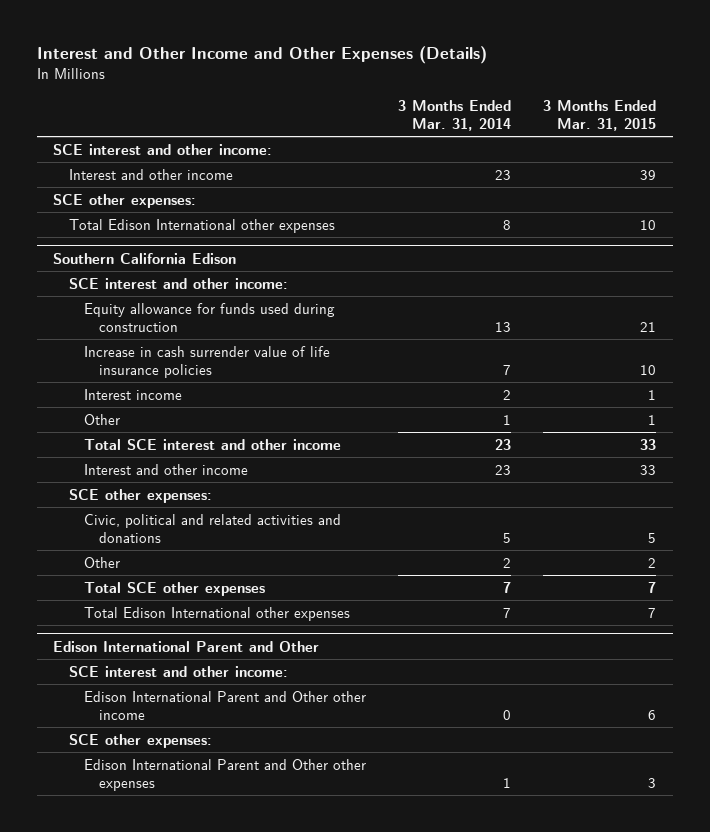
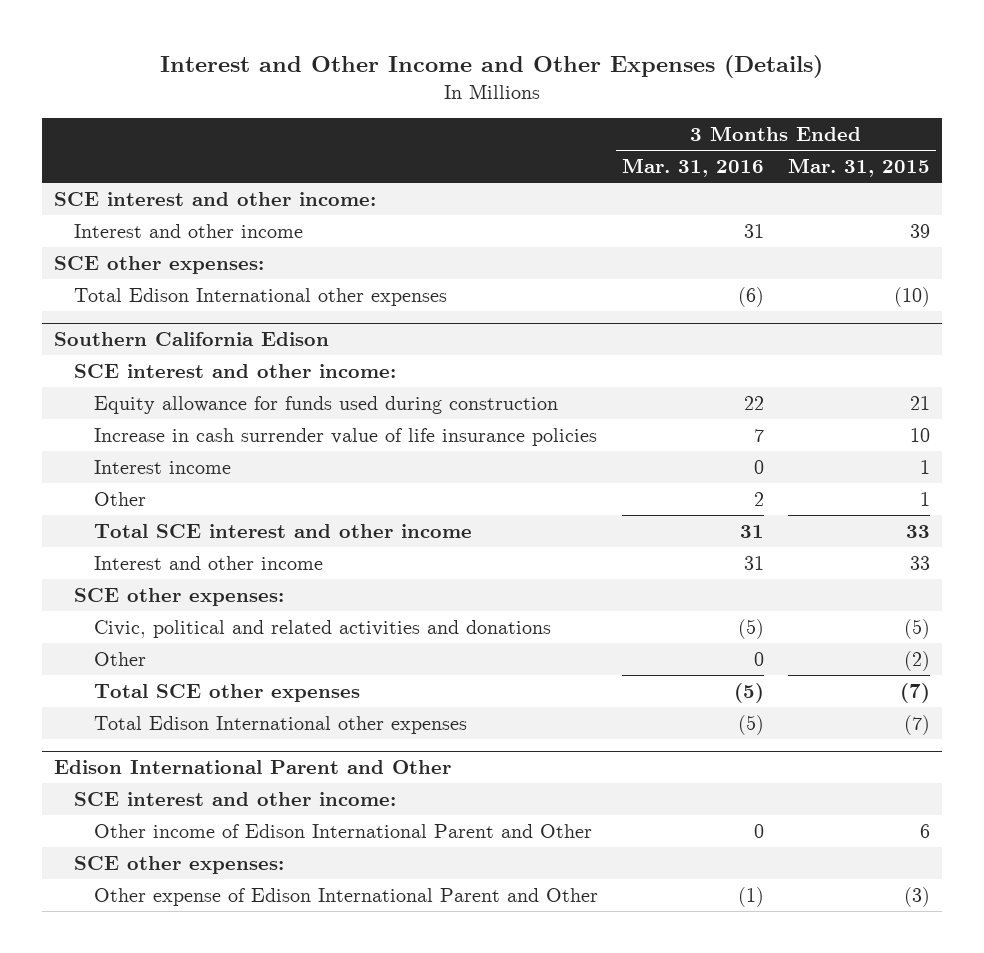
[398,99,512,131] 3 Months Ended Mar. 31, 2014 -> none
none -> [621,157,764,177] Mar. 31, 2016
[640,219,657,230] 10 -> [894,286,931,307] (10)
[648,532,657,543] 5 -> [904,618,931,639] (5)
[648,557,657,568] 2 -> [904,650,931,671] (2)
[648,581,657,593] 7 -> [900,682,931,703] (7)
[648,607,657,618] 7 -> [904,714,931,735] (7)
[83,690,366,720] Edison International Parent and Other other income -> [93,823,592,838] Other income of Edison International Parent and Other
[83,758,366,791] Edison International Parent and Other other expenses -> [93,887,598,906] Other expense of Edison International Parent and Other
[648,777,657,788] 3 -> [904,886,931,907] (3)

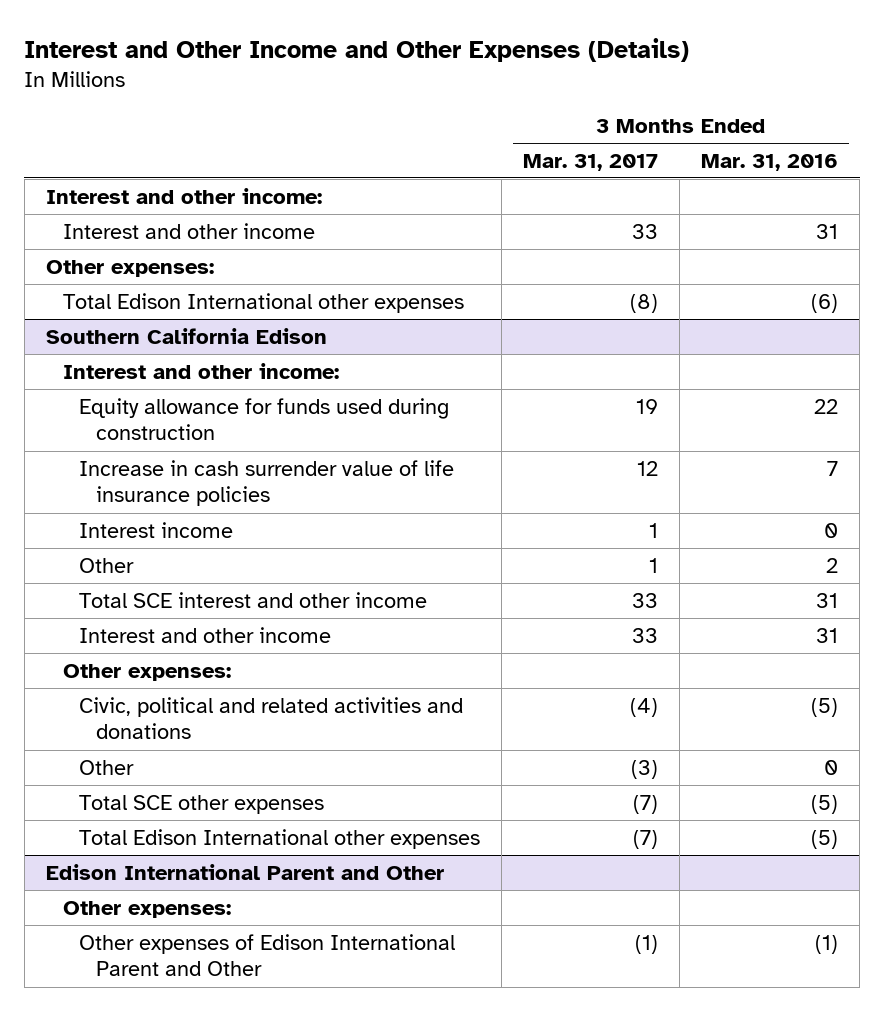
[788,157,931,177] Mar. 31, 2015 -> none
none -> [523,153,659,171] Mar. 31, 2017
[53,191,376,206] SCE interest and other income: -> [45,187,322,204] Interest and other income:
[53,255,264,274] SCE other expenses: -> [45,259,214,277] Other expenses:
[73,363,396,378] SCE interest and other income: -> [62,362,339,379] Interest and other income:
[73,587,284,606] SCE other expenses: -> [62,663,231,681] Other expenses:
[73,791,396,806] SCE interest and other income: -> none
[93,823,592,838] Other income of Edison International Parent and Other -> none
[73,855,284,874] SCE other expenses: -> [62,900,231,918] Other expenses:
[93,887,598,906] Other expense of Edison International Parent and Other -> [79,933,456,977] Other expenses of Edison International Parent and Other

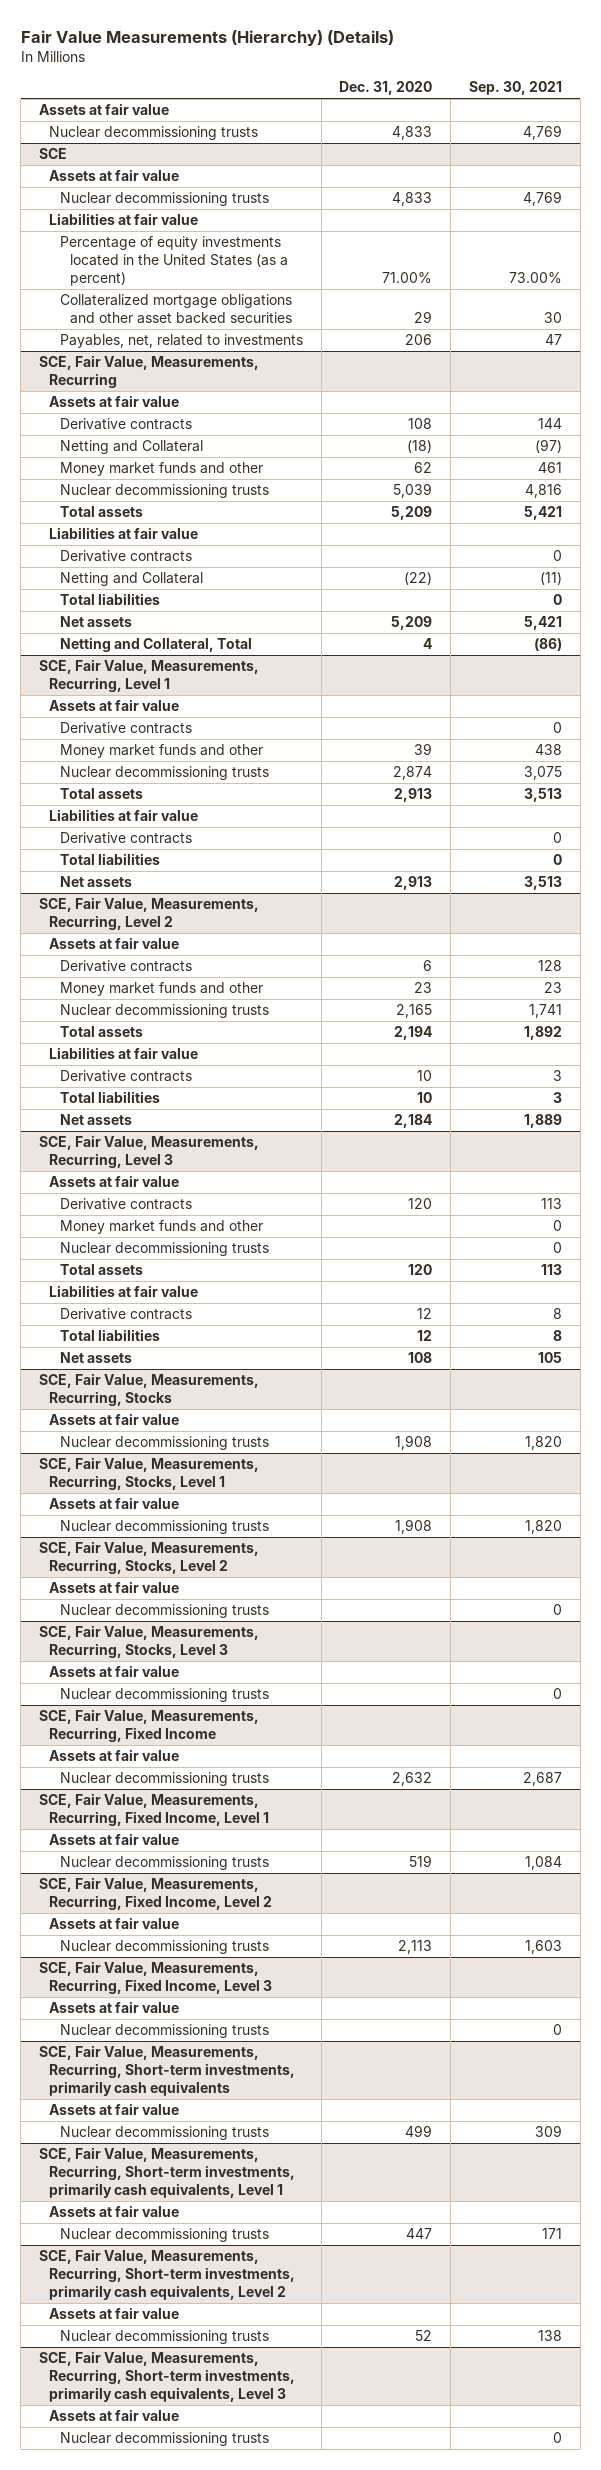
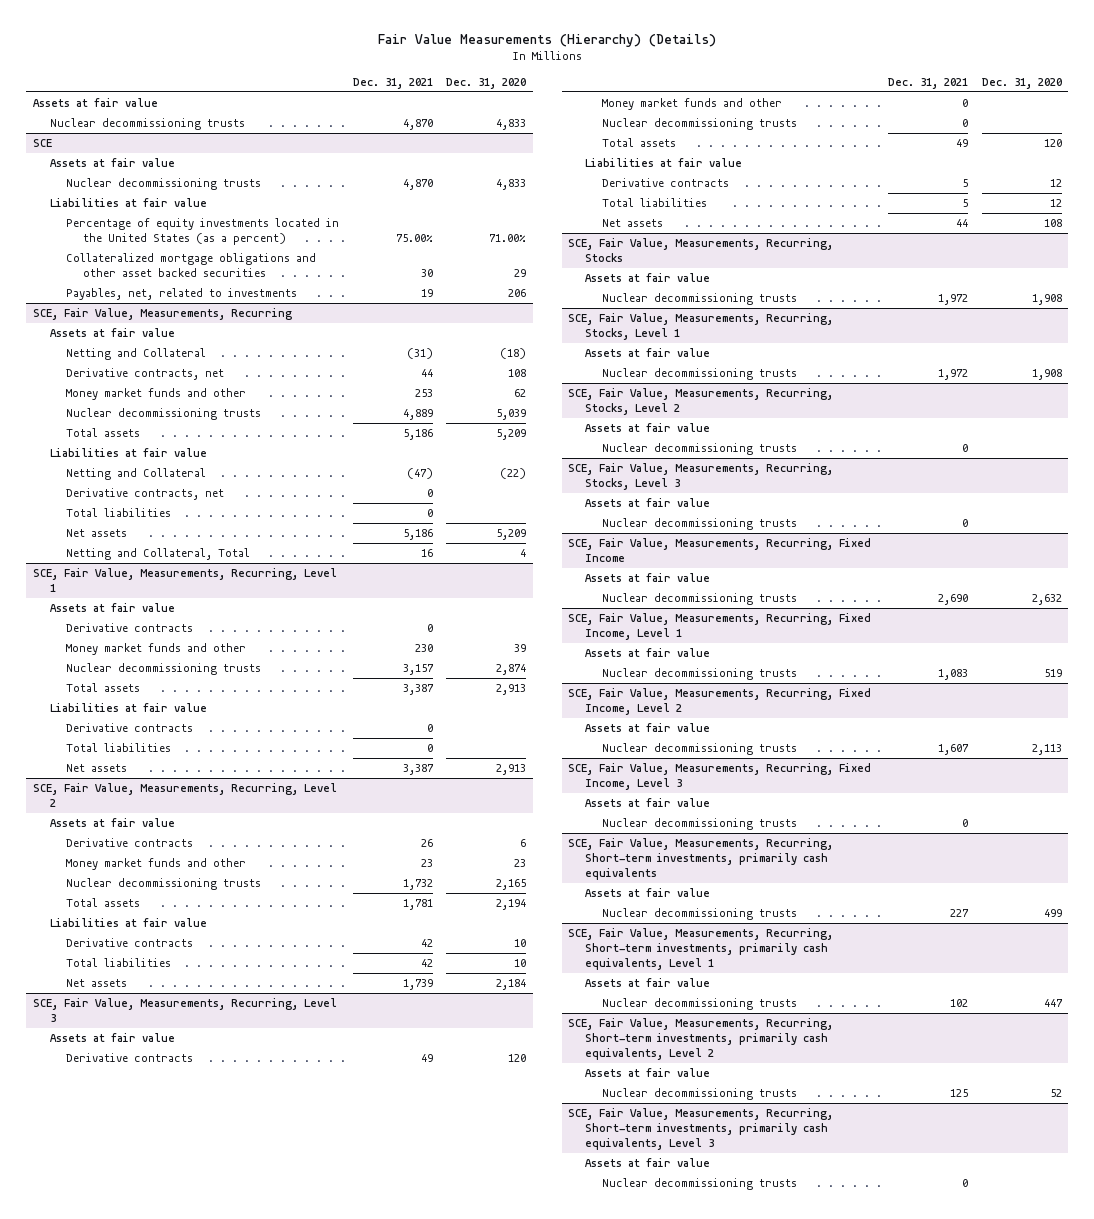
[468,81,562,96] Sep. 30, 2021 -> none
none -> [352,77,433,89] Dec. 31, 2021
[59,418,192,431] Derivative contracts -> none
none -> [66,367,225,380] Derivative contracts, net
[59,550,192,563] Derivative contracts -> none
none -> [66,487,225,500] Derivative contracts, net

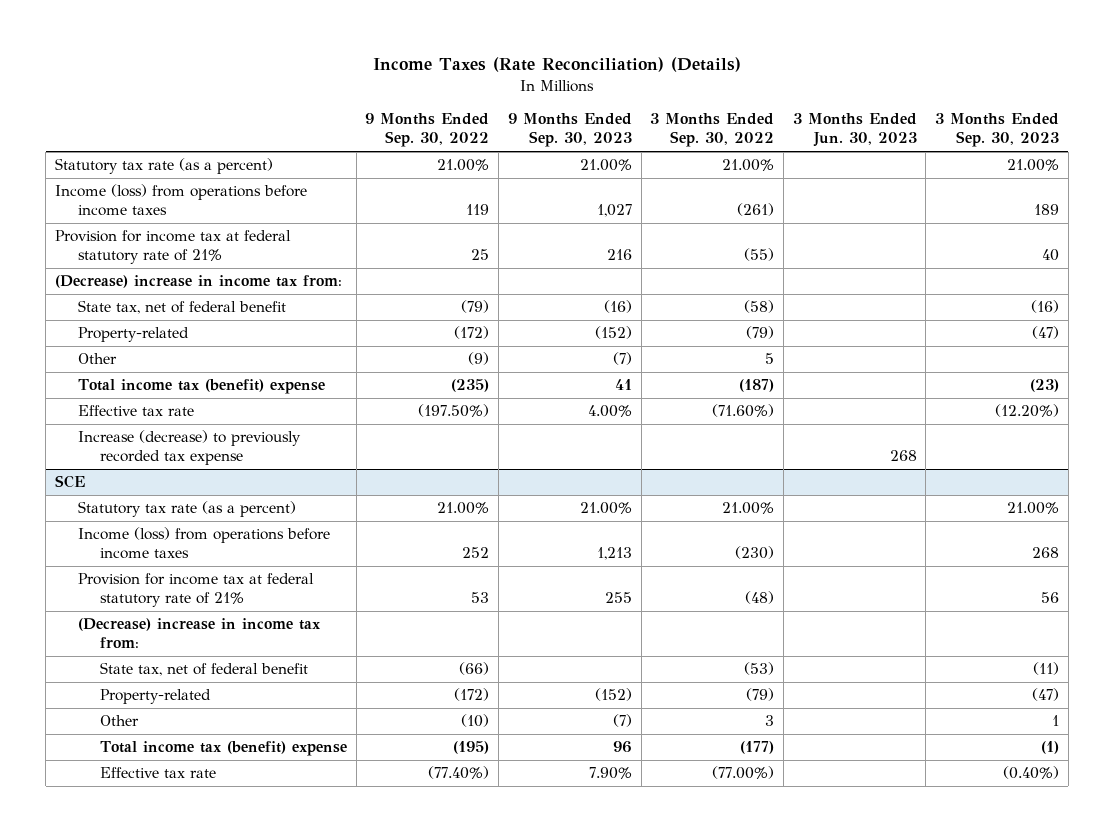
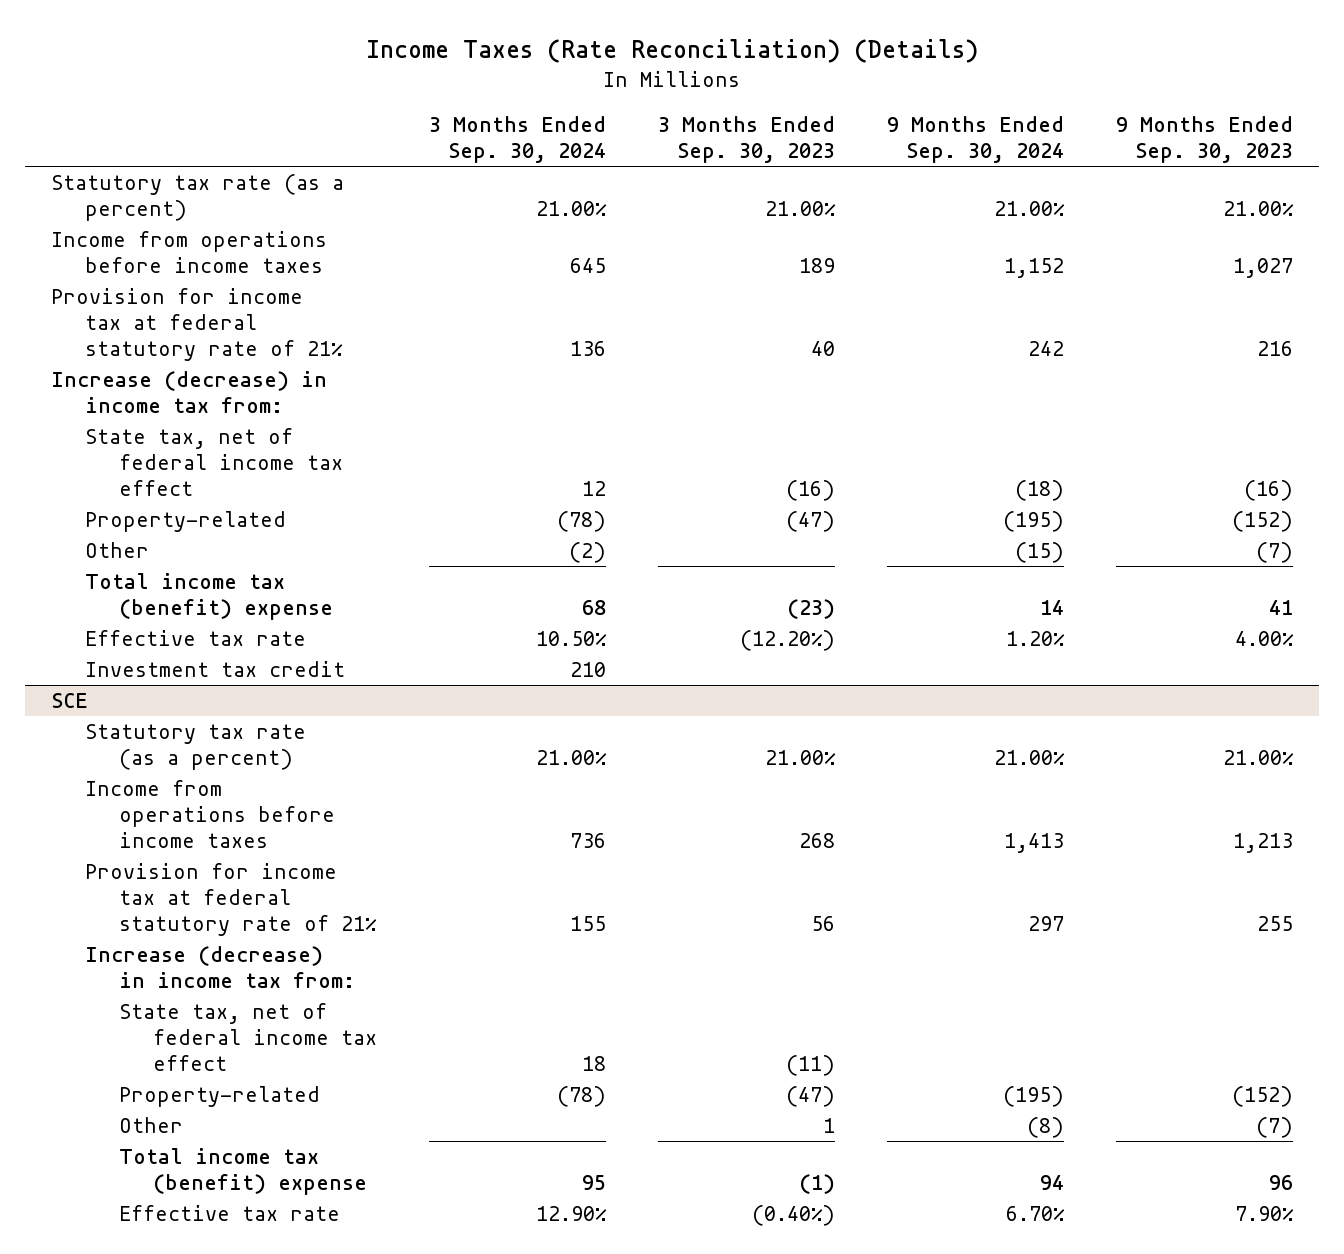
[365,113,490,148] 9 Months Ended Sep. 30, 2022 -> none
[650,113,775,148] 3 Months Ended Sep. 30, 2022 -> none
[792,113,917,148] 3 Months Ended Jun. 30, 2023 -> none
none -> [429,115,607,163] 3 Months Ended Sep. 30, 2024
none -> [887,115,1065,163] 9 Months Ended Sep. 30, 2024
[55,184,308,217] Income (loss) from operations before income taxes -> [50,231,327,274] Income from operations before income taxes
[55,275,343,289] (Decrease) increase in income tax from: -> [50,371,327,414] Increase (decrease) in income tax from:
[77,300,286,315] State tax, net of federal benefit -> [85,428,344,496] State tax, net of federal income tax effect
[77,430,301,466] Increase (decrease) to previously recorded tax expense -> none
none -> [85,661,346,678] Investment tax credit
[77,527,330,560] Income (loss) from operations before income taxes -> [85,780,336,848] Income from operations before income taxes
[77,618,321,649] (Decrease) increase in income tax from: -> [85,946,356,989] Increase (decrease) in income tax from:
[99,662,308,677] State tax, net of federal benefit -> [119,1003,378,1071] State tax, net of federal income tax effect

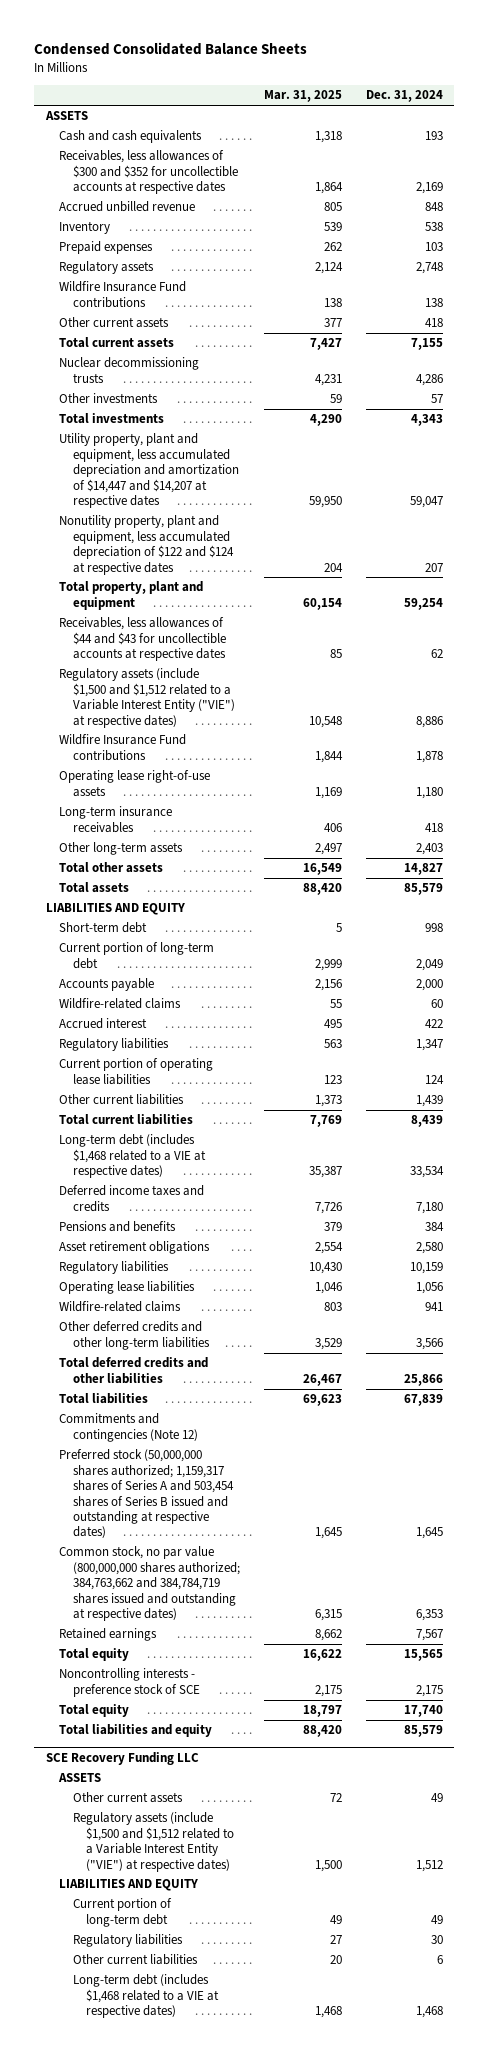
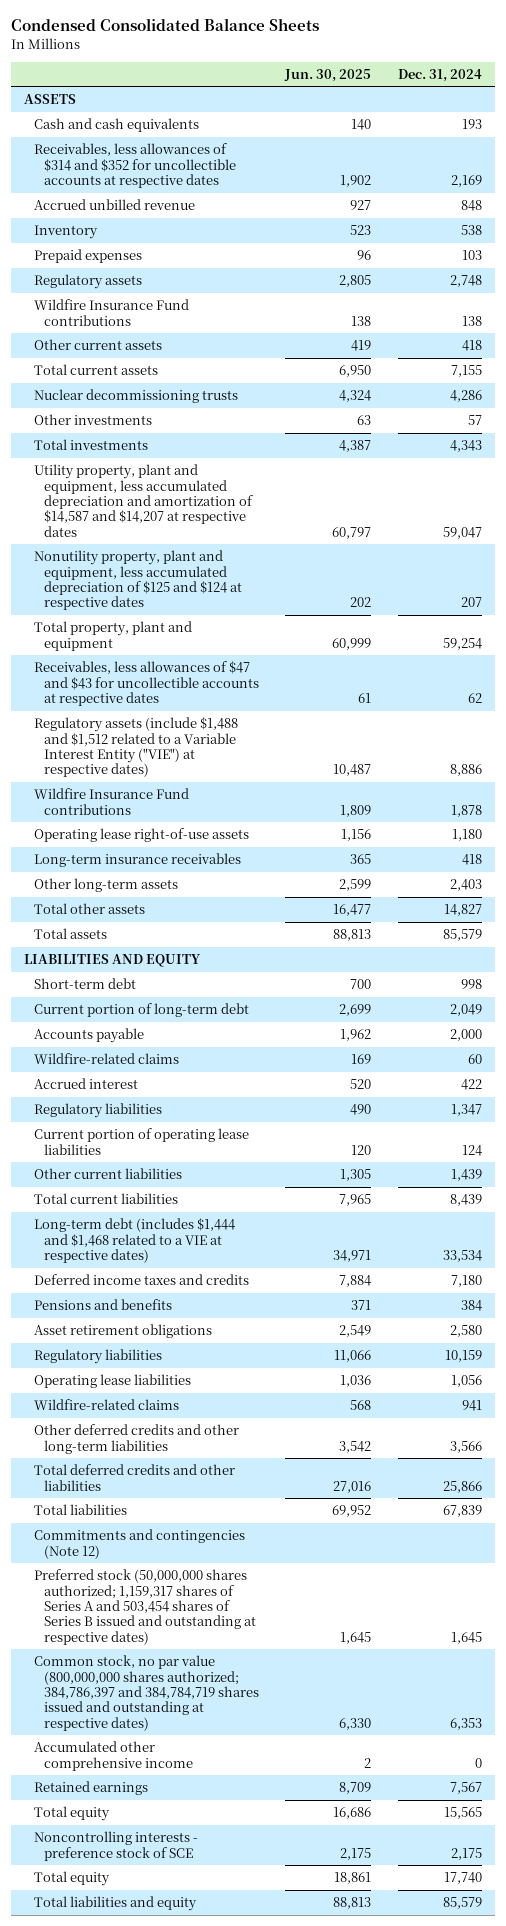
[263,90,342,103] Mar. 31, 2025 -> none
none -> [284,68,372,82] Jun. 30, 2025
[59,150,238,195] Receivables, less allowances of $300 and $352 for uncollectible accounts at respective dates -> [33,143,236,188] Receivables, less allowances of $314 and $352 for uncollectible accounts at respective dates
[59,433,239,508] Utility property, plant and equipment, less accumulated depreciation and amortization of $14,447 and $14,207 at respective dates -> [33,464,253,537] Utility property, plant and equipment, less accumulated depreciation and amortization of $14,587 and $14,207 at respective dates
[59,515,234,575] Nonutility property, plant and equipment, less accumulated depreciation of $122 and $124 at respective dates -> [33,550,242,611] Nonutility property, plant and equipment, less accumulated depreciation of $125 and $124 at respective dates
[59,617,226,662] Receivables, less allowances of $44 and $43 for uncollectible accounts at respective dates -> [33,661,259,706] Receivables, less allowances of $47 and $43 for uncollectible accounts at respective dates
[59,668,235,728] Regulatory assets (include $1,500 and $1,512 related to a Variable Interest Entity ("VIE") at respective dates) -> [33,717,238,778] Regulatory assets (include $1,488 and $1,512 related to a Variable Interest Entity ("VIE") at respective dates)
[59,1134,206,1179] Long-term debt (includes $1,468 related to a VIE at respective dates) -> [33,1218,235,1263] Long-term debt (includes $1,444 and $1,468 related to a VIE at respective dates)
[59,1546,240,1621] Common stock, no par value (800,000,000 shares authorized; 384,763,662 and 384,784,719 shares issued and outstanding at respective dates) -> [33,1655,259,1731] Common stock, no par value (800,000,000 shares authorized; 384,786,397 and 384,784,719 shares issued and outstanding at respective dates)
none -> [33,1741,193,1771] Accumulated other comprehensive income
[45,1752,199,1766] SCE Recovery Funding LLC -> none
[58,1773,102,1783] ASSETS -> none
[72,1792,183,1804] Other current assets -> none
[72,1812,235,1872] Regulatory assets (include $1,500 and $1,512 related to a Variable Interest Entity ("VIE") at respective dates) -> none
[59,1879,199,1892] LIABILITIES AND EQUITY -> none
[72,1898,172,1927] Current portion of long-term debt -> none
[72,1934,183,1948] Regulatory liabilities -> none
[72,1954,198,1966] Other current liabilities -> none
[72,1974,220,2019] Long-term debt (includes $1,468 related to a VIE at respective dates) -> none

